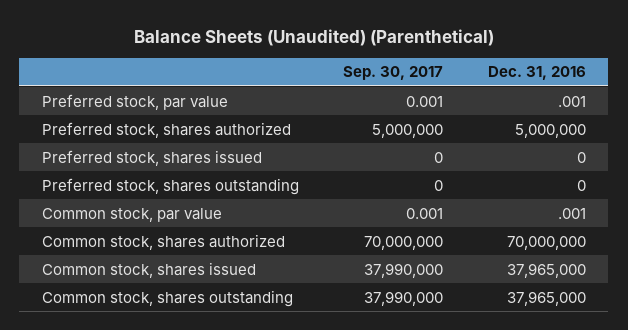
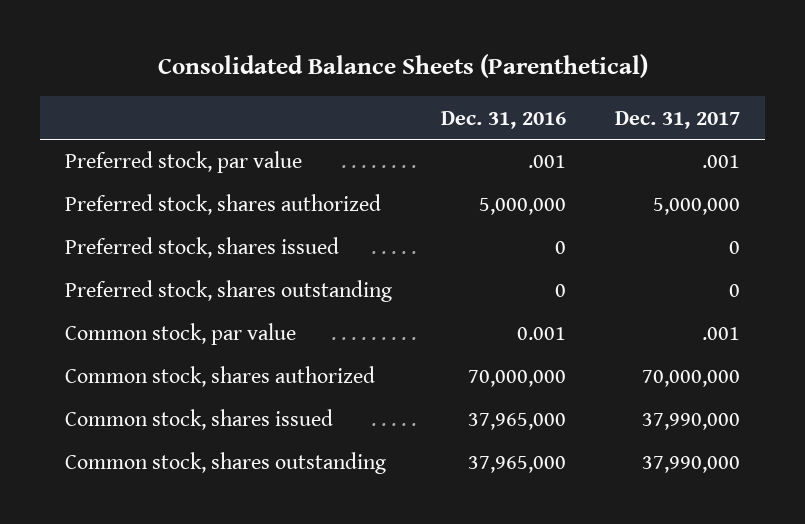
[133,28,494,46] Balance Sheets (Unaudited) (Parenthetical) -> [157,54,648,79] Consolidated Balance Sheets (Parenthetical)
[343,66,444,81] Sep. 30, 2017 -> none
none -> [615,110,741,129] Dec. 31, 2017
[558,207,587,219] .001 -> [517,327,567,341] 0.001

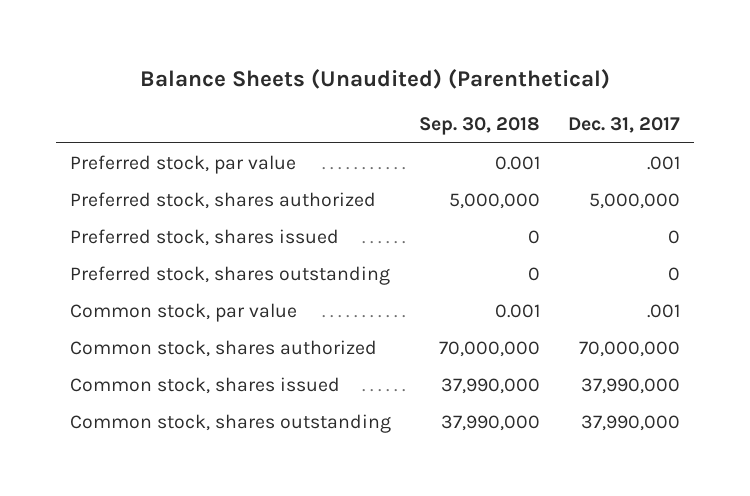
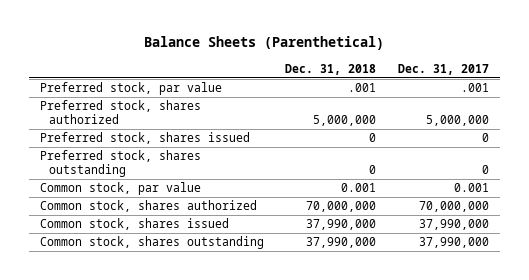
[140,69,611,90] Balance Sheets (Unaudited) (Parenthetical) -> [144,36,385,51] Balance Sheets (Parenthetical)
[419,117,541,136] Sep. 30, 2018 -> none
none -> [285,63,377,75] Dec. 31, 2018
[647,303,681,318] .001 -> [453,183,489,193] 0.001

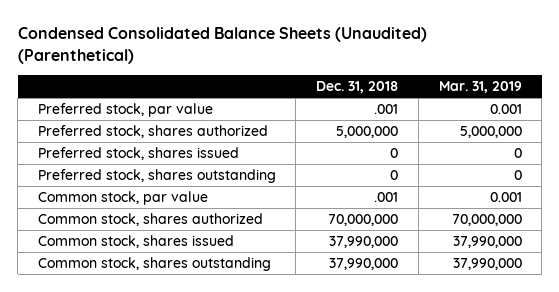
[144,36,385,51] Balance Sheets (Parenthetical) -> [17,27,427,65] Condensed Consolidated Balance Sheets (Unaudited) (Parenthetical)
[397,63,489,75] Dec. 31, 2017 -> none
none -> [438,81,522,94] Mar. 31, 2019
[341,183,377,193] 0.001 -> [374,192,399,203] .001

